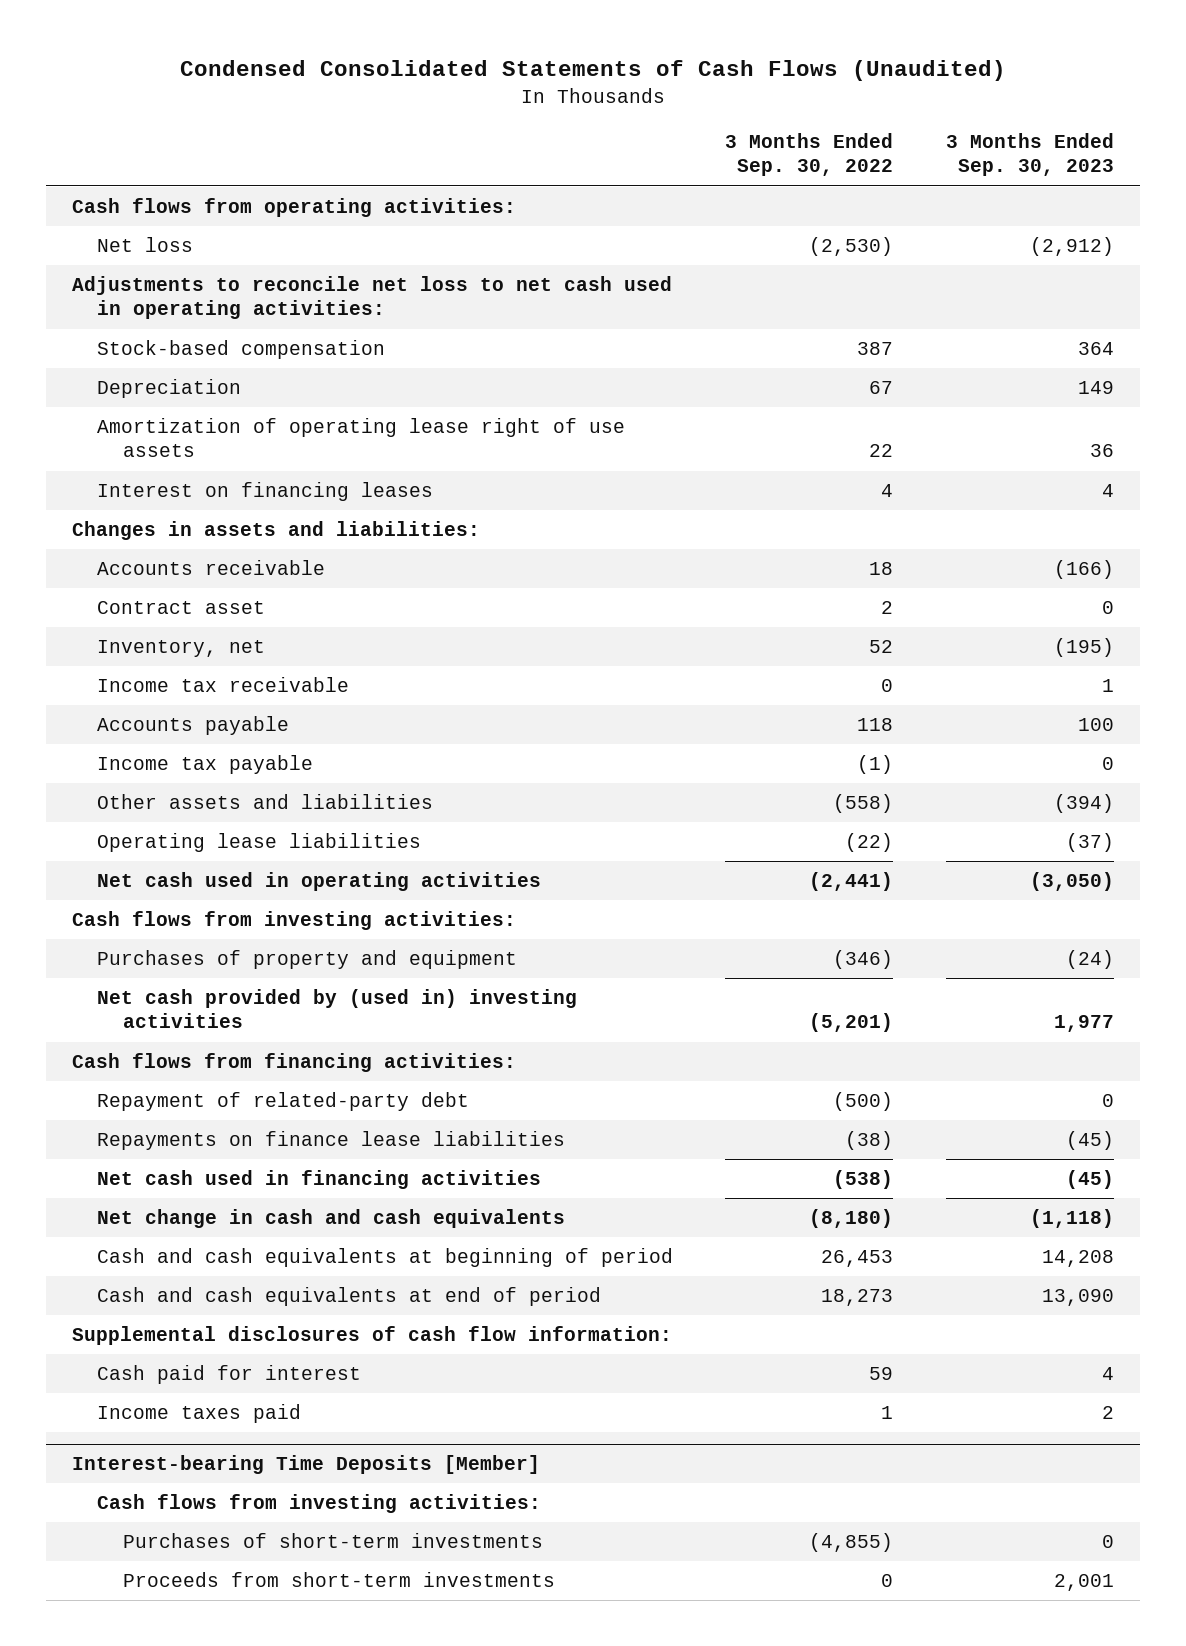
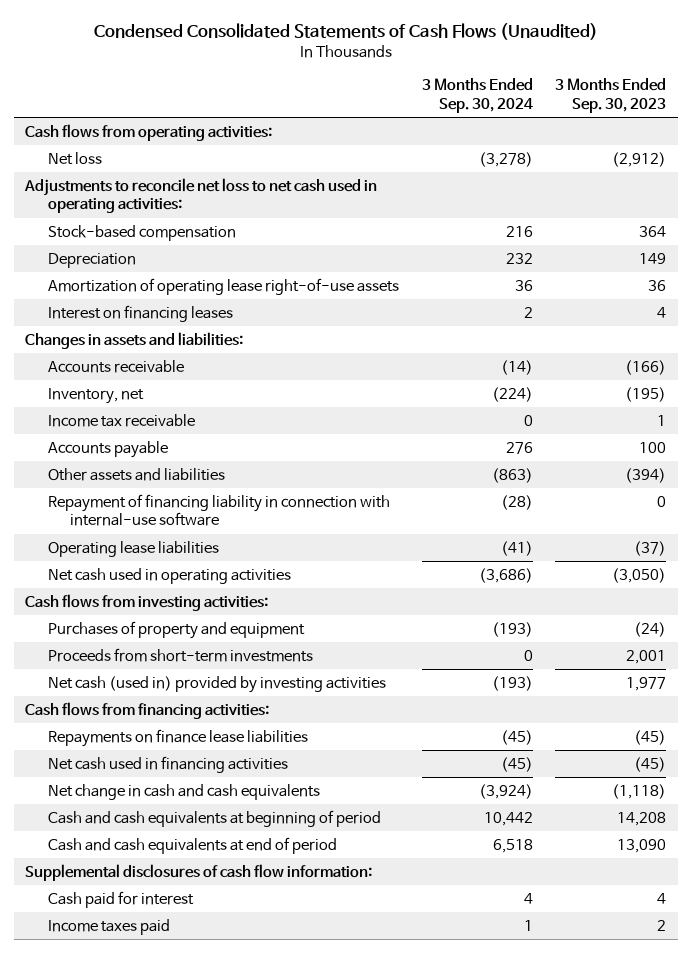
[725,133,894,177] 3 Months Ended Sep. 30, 2022 -> none
none -> [421,78,533,113] 3 Months Ended Sep. 30, 2024
[97,418,626,458] Amortization of operating lease right of use assets -> [47,277,399,295] Amortization of operating lease right-of-use assets
[97,601,266,615] Contract asset -> none
[97,755,314,775] Income tax payable -> none
none -> [47,493,390,527] Repayment of financing liability in connection with internal-use software
none -> [47,647,313,662] Proceeds from short-term investments
[97,989,578,1029] Net cash provided by (used in) investing activities -> [47,675,386,693] Net cash (used in) provided by investing activities
[97,1092,470,1112] Repayment of related-party debt -> none
[72,1455,541,1475] Interest-bearing Time Deposits [Member] -> none
[97,1494,542,1514] Cash flows from investing activities: -> none
[122,1533,543,1549] Purchases of short-term investments -> none
[122,1572,555,1588] Proceeds from short-term investments -> none

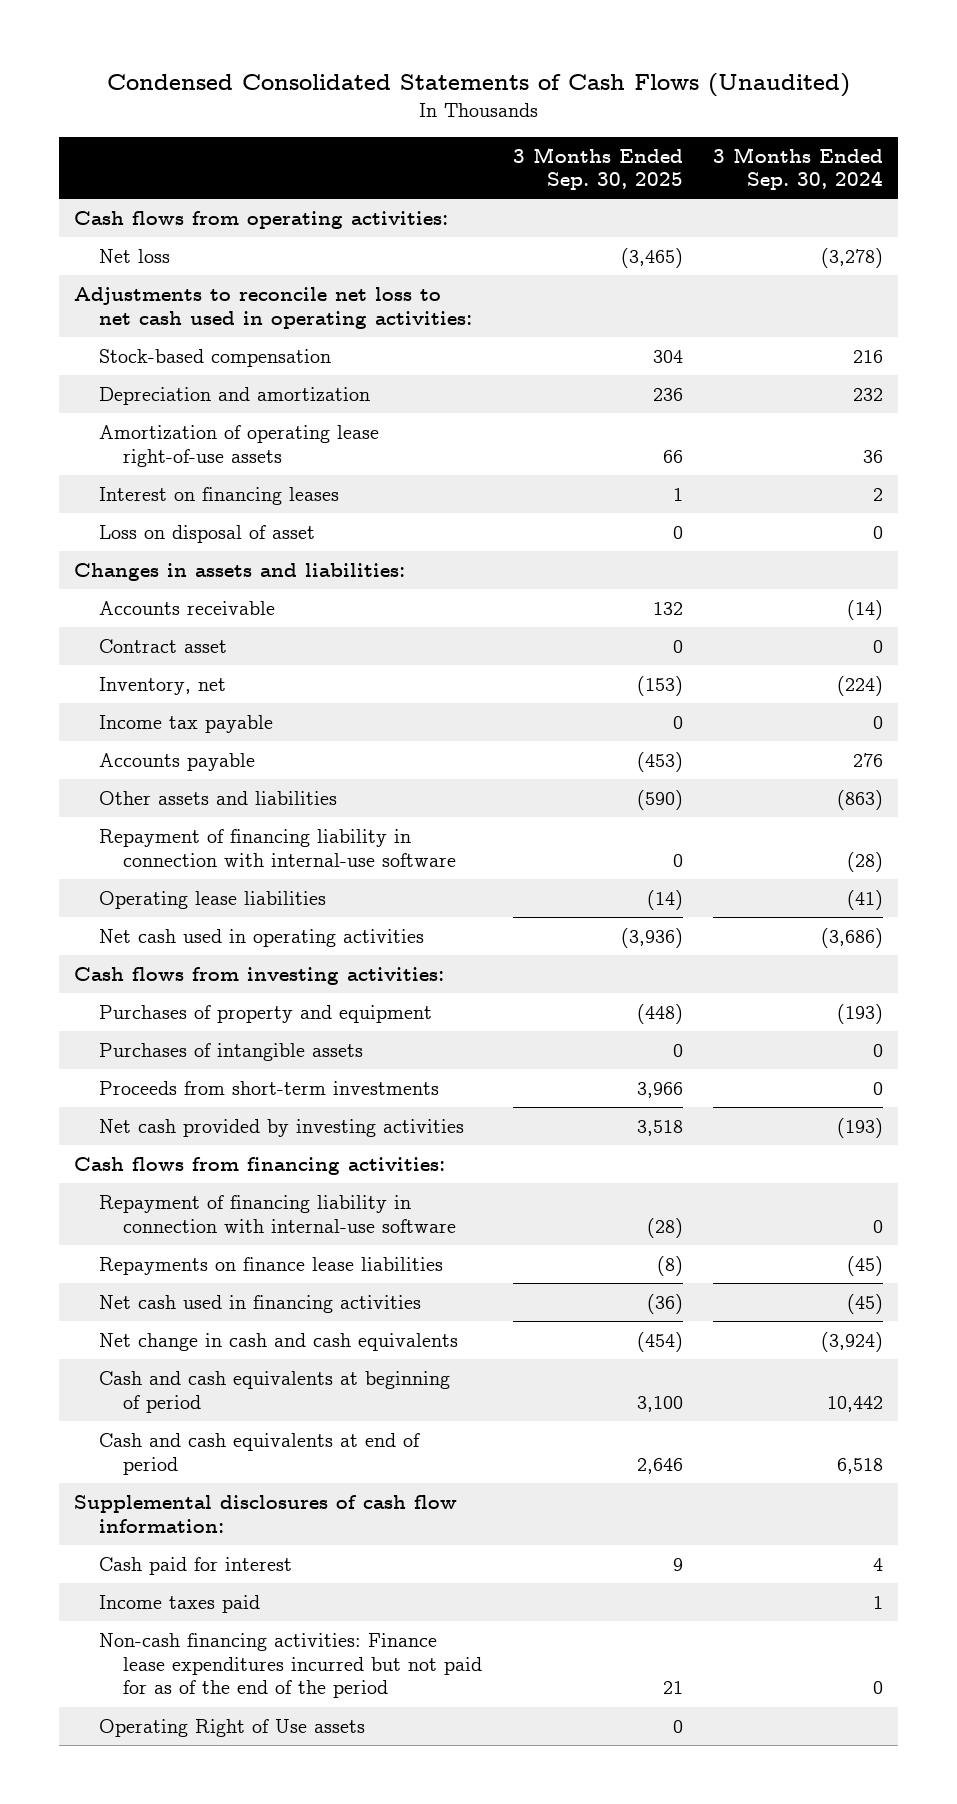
[555,78,667,113] 3 Months Ended Sep. 30, 2023 -> none
none -> [512,146,683,191] 3 Months Ended Sep. 30, 2025
[47,252,136,268] Depreciation -> [98,386,370,405] Depreciation and amortization
none -> [98,524,315,543] Loss on disposal of asset
none -> [98,638,227,653] Contract asset
[47,413,195,427] Income tax receivable -> [98,714,273,733] Income tax payable
none -> [98,1042,363,1061] Purchases of intangible assets
[47,675,386,693] Net cash (used in) provided by investing activities -> [98,1118,464,1137] Net cash provided by investing activities
none -> [98,1194,457,1233] Repayment of financing liability in connection with internal-use software
none -> [98,1632,483,1699] Non-cash financing activities: Finance lease expenditures incurred but not paid for as of the end of the period
none -> [98,1718,365,1737] Operating Right of Use assets

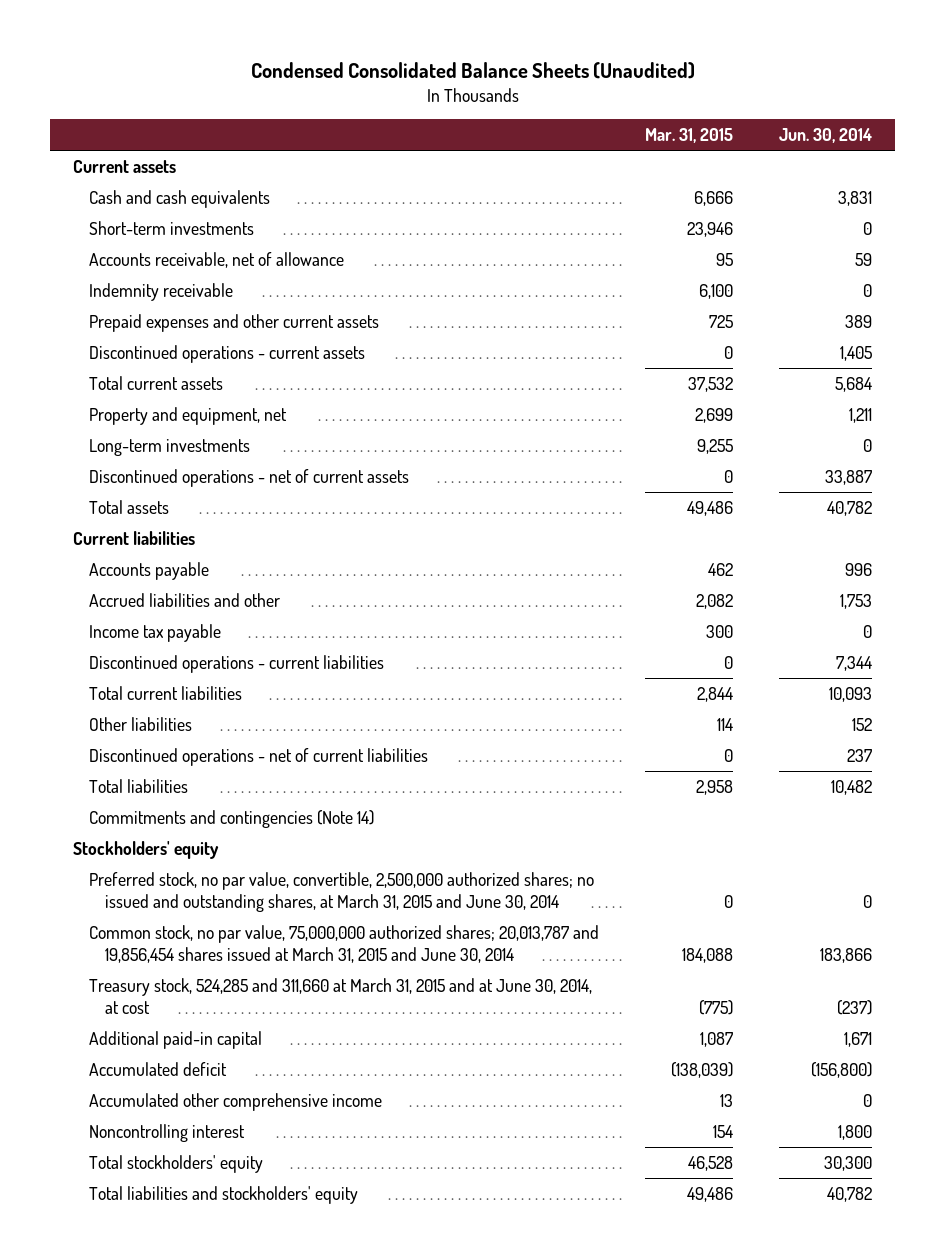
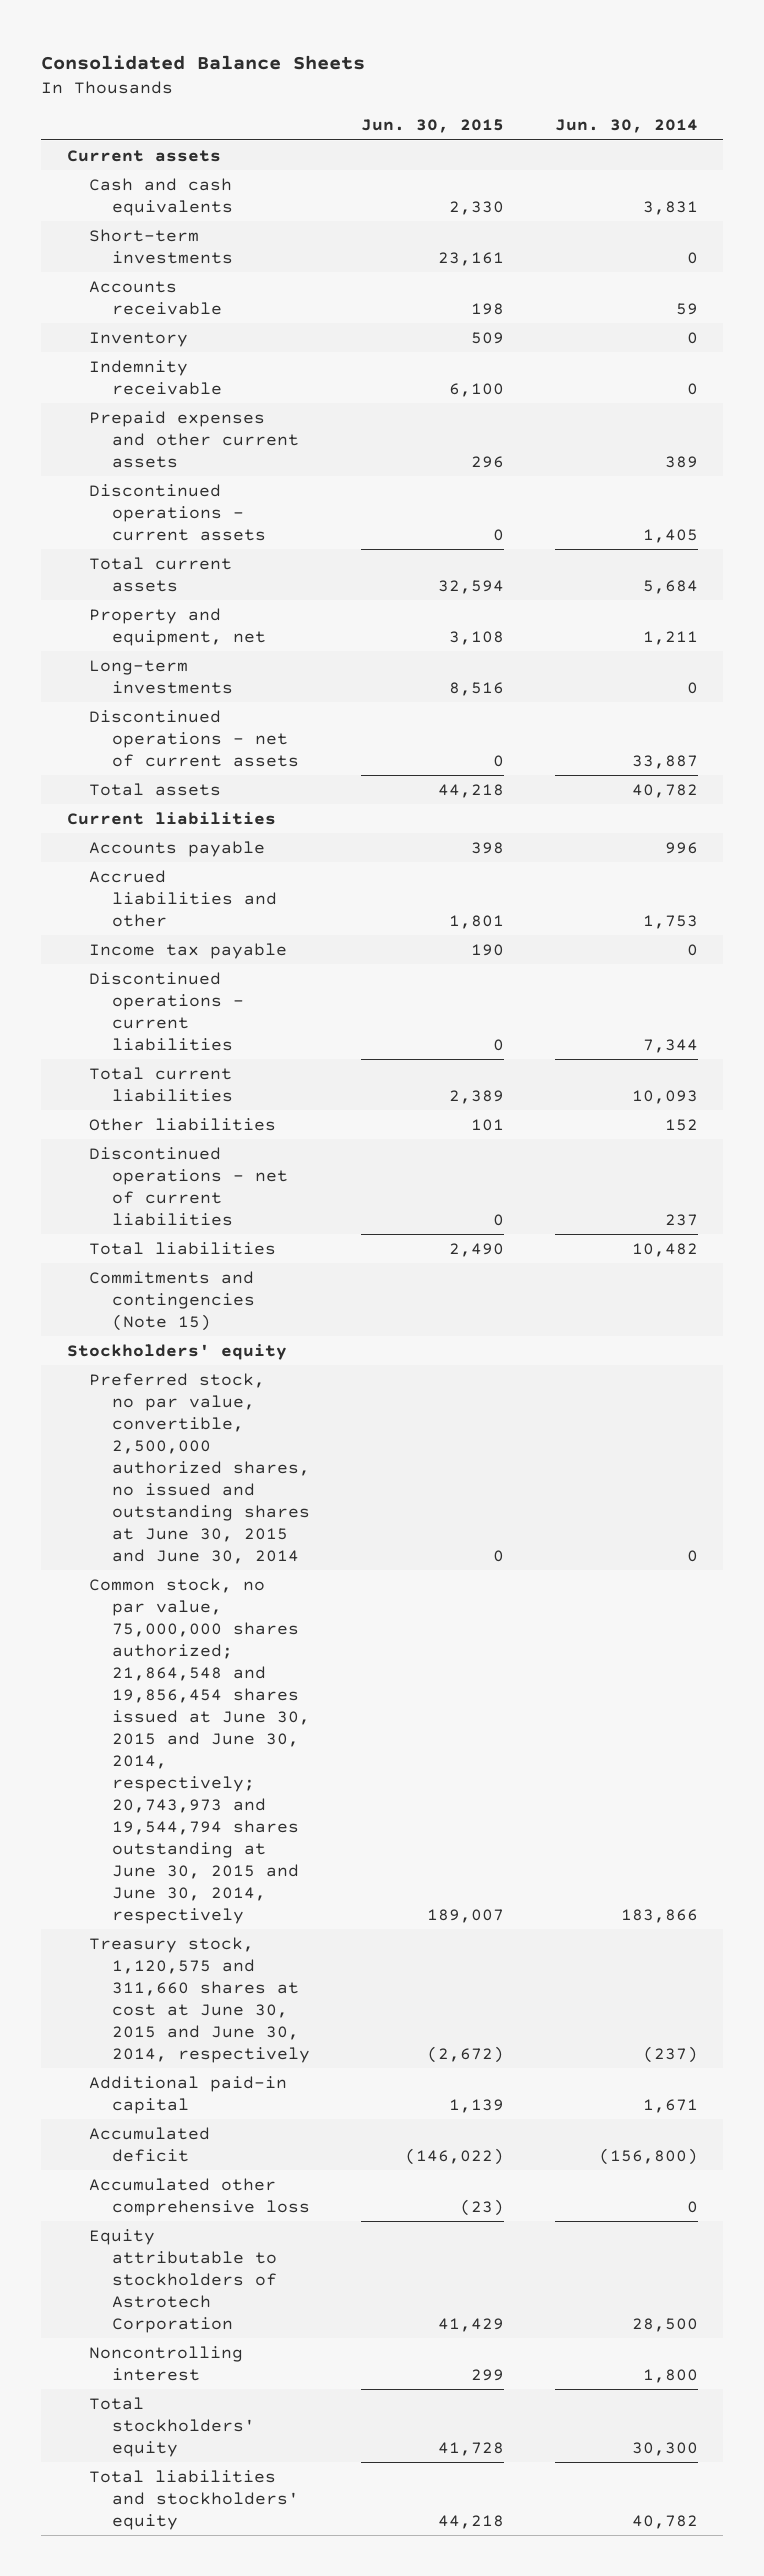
[250,61,695,79] Condensed Consolidated Balance Sheets (Unaudited) -> [40,54,365,70] Consolidated Balance Sheets
[645,128,734,144] Mar. 31, 2015 -> none
none -> [360,119,504,134] Jun. 30, 2015
[88,251,344,268] Accounts receivable, net of allowance -> [89,280,222,315] Accounts receivable
none -> [89,331,189,347] Inventory
[88,809,374,828] Commitments and contingencies (Note 14) -> [89,1270,255,1331] Commitments and contingencies (Note 15)
[88,871,594,913] Preferred stock, no par value, convertible, 2,500,000 authorized shares; no issued and outstanding shares, at March 31, 2015 and June 30, 2014 -> [89,1372,310,1564] Preferred stock, no par value, convertible, 2,500,000 authorized shares, no issued and outstanding shares at June 30, 2015 and June 30, 2014
[88,924,599,964] Common stock, no par value, 75,000,000 authorized shares; 20,013,787 and 19,856,454 shares issued at March 31, 2015 and June 30, 2014 -> [89,1577,310,1924] Common stock, no par value, 75,000,000 shares authorized; 21,864,548 and 19,856,454 shares issued at June 30, 2015 and June 30, 2014, respectively; 20,743,973 and 19,544,794 shares outstanding at June 30, 2015 and June 30, 2014, respectively
[88,977,592,1015] Treasury stock, 524,285 and 311,660 at March 31, 2015 and at June 30, 2014, at cost -> [89,1936,310,2063] Treasury stock, 1,120,575 and 311,660 shares at cost at June 30, 2015 and June 30, 2014, respectively
[88,1092,382,1111] Accumulated other comprehensive income -> [89,2177,310,2216] Accumulated other comprehensive loss
none -> [89,2228,277,2333] Equity attributable to stockholders of Astrotech Corporation

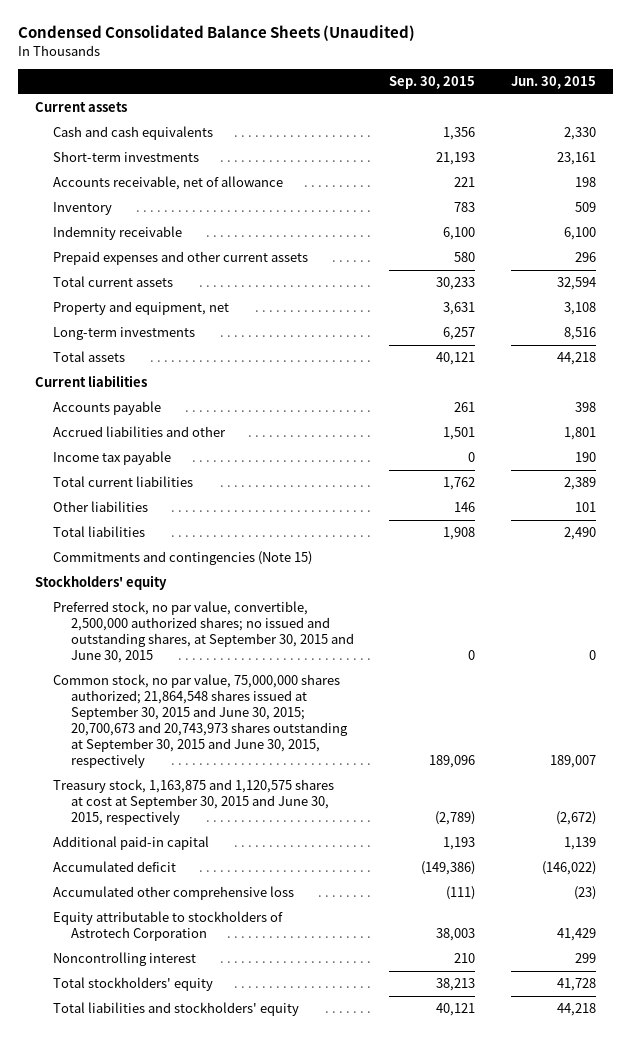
[40,54,365,70] Consolidated Balance Sheets -> [17,24,415,41] Condensed Consolidated Balance Sheets (Unaudited)
[554,119,698,134] Jun. 30, 2014 -> none
none -> [389,75,476,89] Sep. 30, 2015
[89,280,222,315] Accounts receivable -> [53,176,284,191] Accounts receivable, net of allowance
[89,483,266,541] Discontinued operations - current assets -> none
[89,709,299,767] Discontinued operations - net of current assets -> none
[89,971,244,1051] Discontinued operations - current liabilities -> none
[89,1146,288,1226] Discontinued operations - net of current liabilities -> none
[89,1372,310,1564] Preferred stock, no par value, convertible, 2,500,000 authorized shares, no issued and outstanding shares at June 30, 2015 and June 30, 2014 -> [53,601,354,664] Preferred stock, no par value, convertible, 2,500,000 authorized shares; no issued and outstanding shares, at September 30, 2015 and June 30, 2015
[89,1577,310,1924] Common stock, no par value, 75,000,000 shares authorized; 21,864,548 and 19,856,454 shares issued at June 30, 2015 and June 30, 2014, respectively; 20,743,973 and 19,544,794 shares outstanding at June 30, 2015 and June 30, 2014, respectively -> [53,674,348,769] Common stock, no par value, 75,000,000 shares authorized; 21,864,548 shares issued at September 30, 2015 and June 30, 2015; 20,700,673 and 20,743,973 shares outstanding at September 30, 2015 and June 30, 2015, respectively
[89,1936,310,2063] Treasury stock, 1,120,575 and 311,660 shares at cost at June 30, 2015 and June 30, 2014, respectively -> [53,779,335,826] Treasury stock, 1,163,875 and 1,120,575 shares at cost at September 30, 2015 and June 30, 2015, respectively

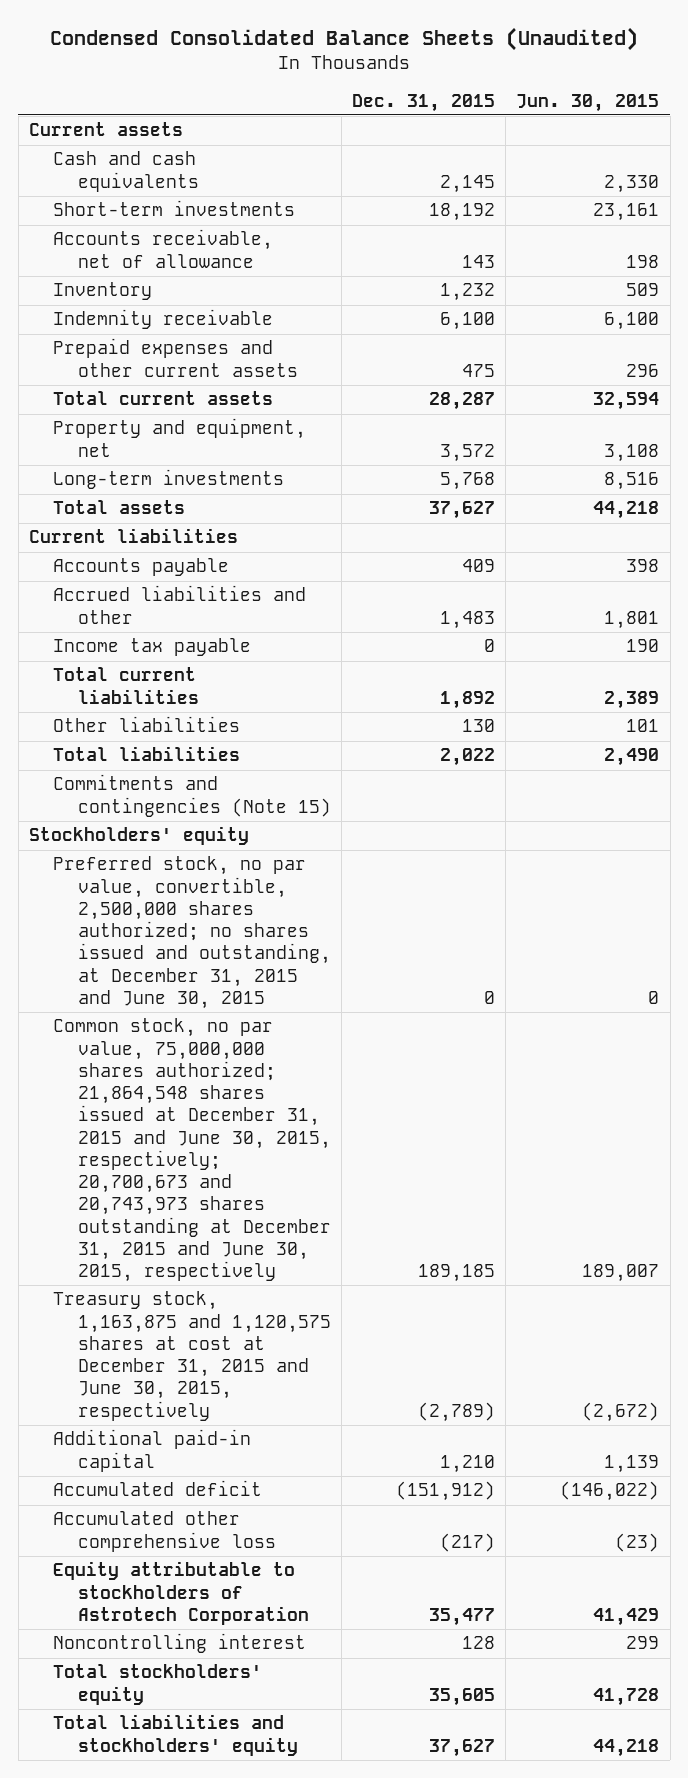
[389,75,476,89] Sep. 30, 2015 -> none
none -> [351,93,495,112] Dec. 31, 2015
[53,601,354,664] Preferred stock, no par value, convertible, 2,500,000 authorized shares; no issued and outstanding shares, at September 30, 2015 and June 30, 2015 -> [53,856,331,1009] Preferred stock, no par value, convertible, 2,500,000 shares authorized; no shares issued and outstanding, at December 31, 2015 and June 30, 2015
[53,674,348,769] Common stock, no par value, 75,000,000 shares authorized; 21,864,548 shares issued at September 30, 2015 and June 30, 2015; 20,700,673 and 20,743,973 shares outstanding at September 30, 2015 and June 30, 2015, respectively -> [53,1018,331,1283] Common stock, no par value, 75,000,000 shares authorized; 21,864,548 shares issued at December 31, 2015 and June 30, 2015, respectively; 20,700,673 and 20,743,973 shares outstanding at December 31, 2015 and June 30, 2015, respectively
[53,779,335,826] Treasury stock, 1,163,875 and 1,120,575 shares at cost at September 30, 2015 and June 30, 2015, respectively -> [53,1291,331,1421] Treasury stock, 1,163,875 and 1,120,575 shares at cost at December 31, 2015 and June 30, 2015, respectively

